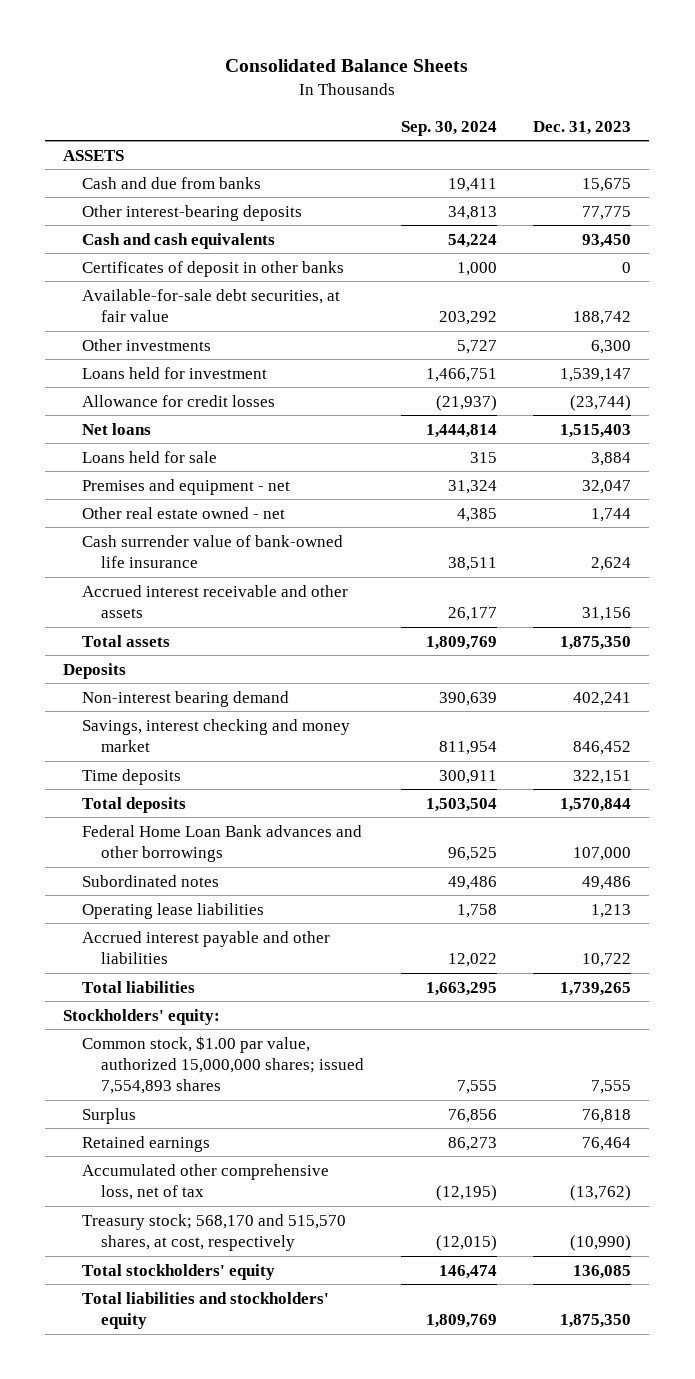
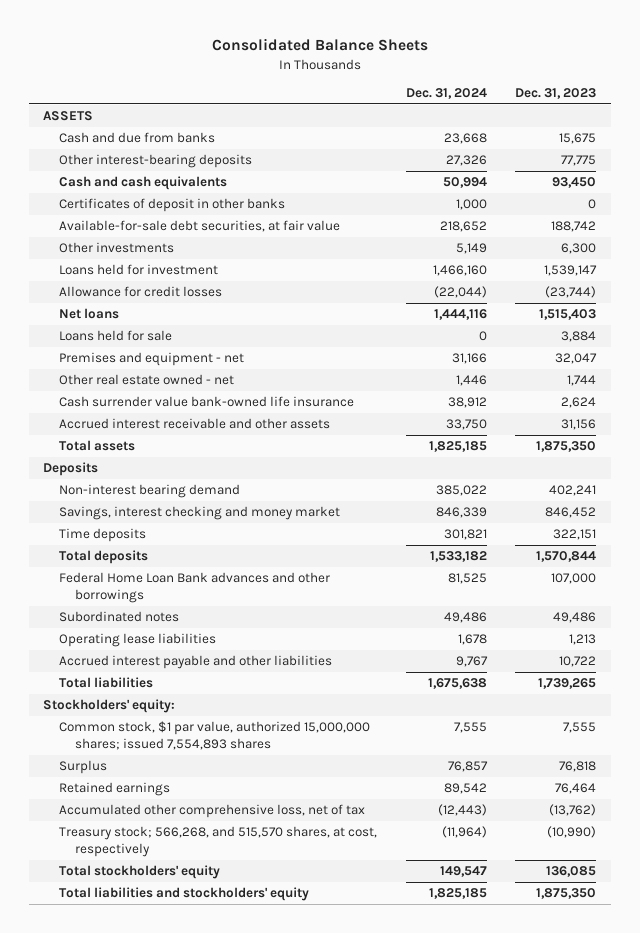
[400,120,497,136] Sep. 30, 2024 -> none
none -> [405,88,487,100] Dec. 31, 2024
[82,534,344,568] Cash surrender value of bank-owned life insurance -> [59,396,355,408] Cash surrender value bank-owned life insurance
[82,1035,365,1095] Common stock, $1.00 par value, authorized 15,000,000 shares; issued 7,554,893 shares -> [59,721,371,751] Common stock, $1 par value, authorized 15,000,000 shares; issued 7,554,893 shares
[82,1213,347,1251] Treasury stock; 568,170 and 515,570 shares, at cost, respectively -> [59,826,378,858] Treasury stock; 566,268, and 515,570 shares, at cost, respectively

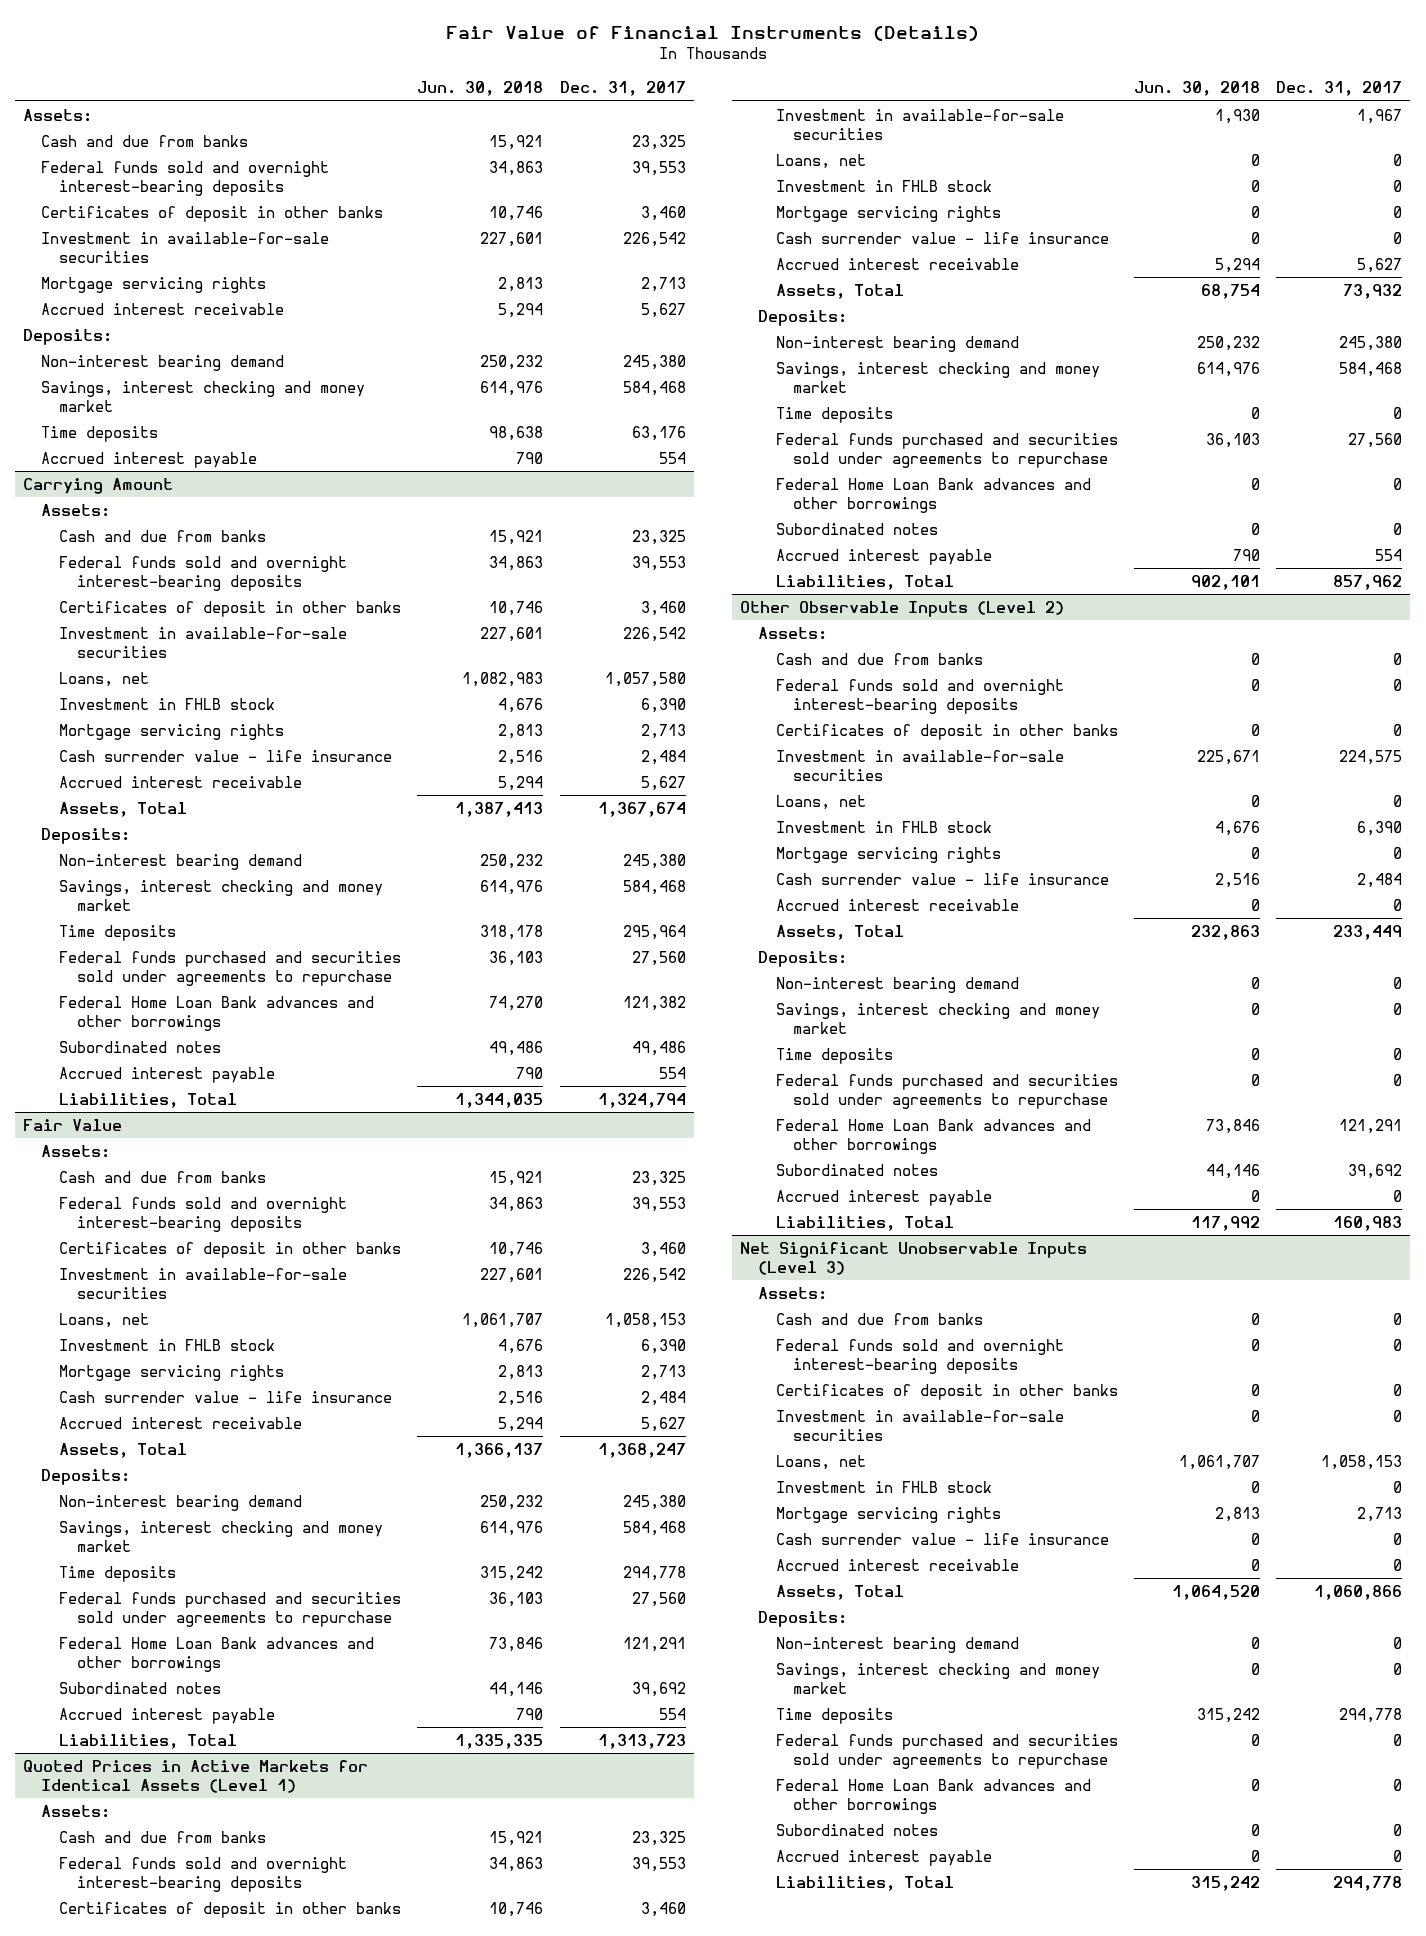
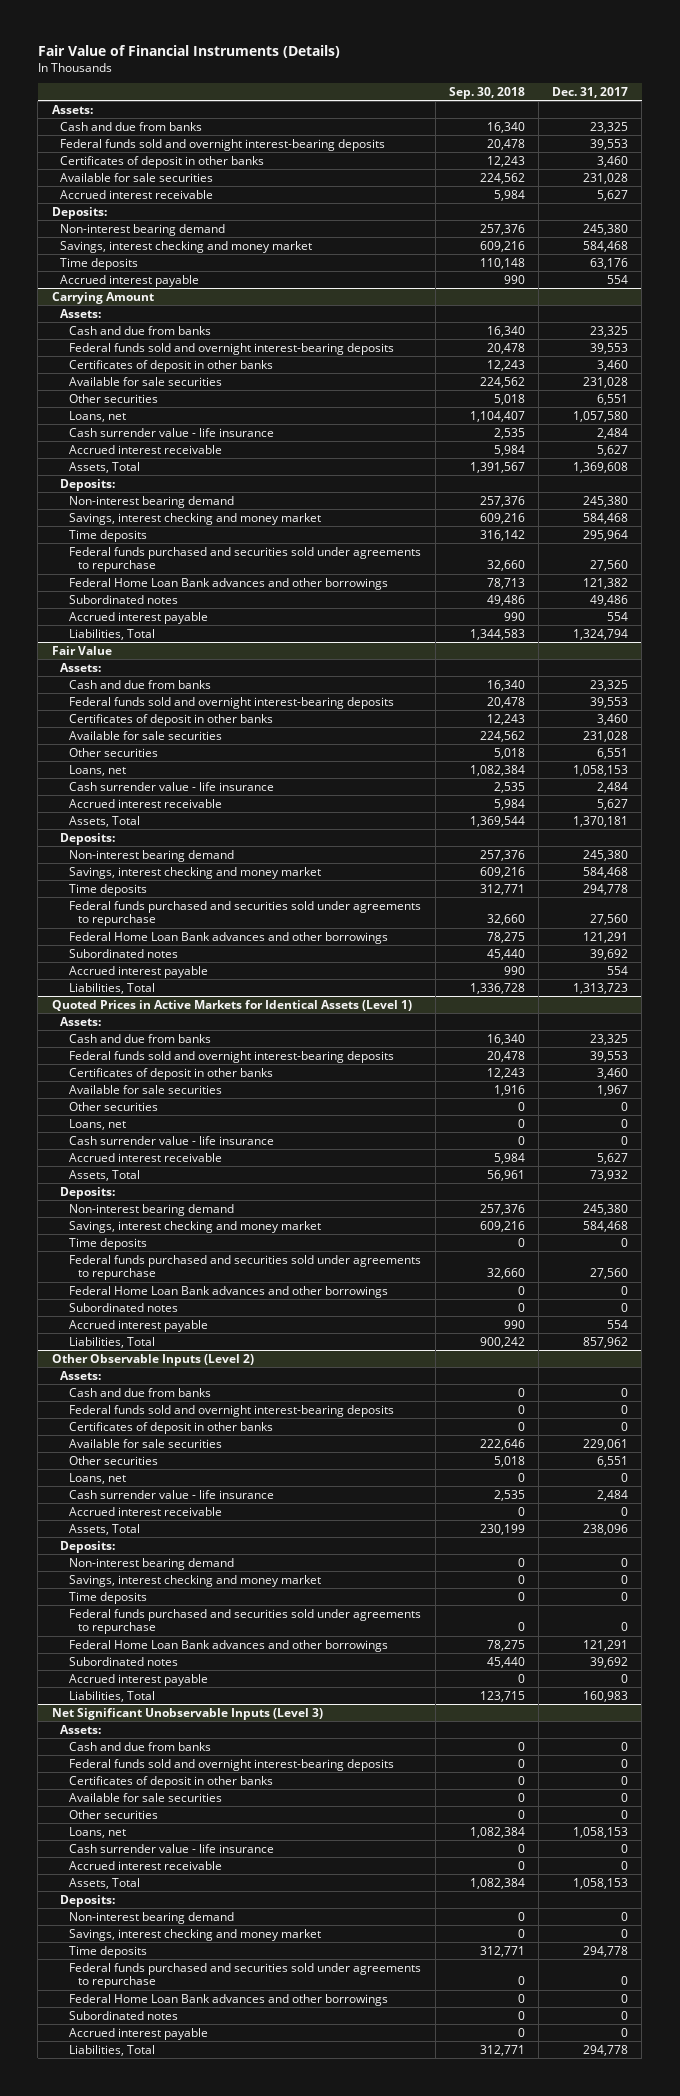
[417,81,544,97] Jun. 30, 2018 -> none
none -> [448,86,525,99] Sep. 30, 2018
[41,276,267,293] Mortgage servicing rights -> none
[41,231,330,264] Investment in available-for-sale securities -> [60,172,214,182] Available for sale securities
[622,231,686,247] 226,542 -> [583,172,629,184] 231,028
[59,626,348,659] Investment in available-for-sale securities -> [69,376,223,386] Available for sale securities
[622,626,686,642] 226,542 -> [583,376,629,388] 231,028
none -> [69,393,159,403] Other securities
[59,697,276,710] Investment in FHLB stock -> none
[59,723,285,740] Mortgage servicing rights -> none
[597,801,686,817] 1,367,674 -> [573,461,629,473] 1,369,608
[59,1267,348,1300] Investment in available-for-sale securities -> [69,730,223,740] Available for sale securities
[622,1267,686,1283] 226,542 -> [583,730,629,742] 231,028
none -> [69,747,159,757] Other securities
[59,1338,276,1351] Investment in FHLB stock -> none
[59,1364,285,1381] Mortgage servicing rights -> none
[597,1442,686,1458] 1,368,247 -> [573,815,629,827] 1,370,181
[775,108,1064,141] Investment in available-for-sale securities -> [69,1084,223,1094] Available for sale securities
none -> [69,1101,159,1111] Other securities
[775,179,992,192] Investment in FHLB stock -> none
[775,205,1001,222] Mortgage servicing rights -> none
[775,749,1064,782] Investment in available-for-sale securities -> [69,1438,223,1448] Available for sale securities
[1339,749,1403,765] 224,575 -> [583,1438,629,1450] 229,061
none -> [69,1455,159,1465] Other securities
[775,820,992,833] Investment in FHLB stock -> none
[775,846,1001,863] Mortgage servicing rights -> none
[1333,924,1403,940] 233,449 -> [583,1523,629,1535] 238,096
[775,1409,1064,1442] Investment in available-for-sale securities -> [69,1792,223,1802] Available for sale securities
none -> [69,1809,159,1819] Other securities
[775,1480,992,1493] Investment in FHLB stock -> none
[775,1506,1001,1523] Mortgage servicing rights -> none
[1314,1584,1403,1600] 1,060,866 -> [573,1877,629,1889] 1,058,153

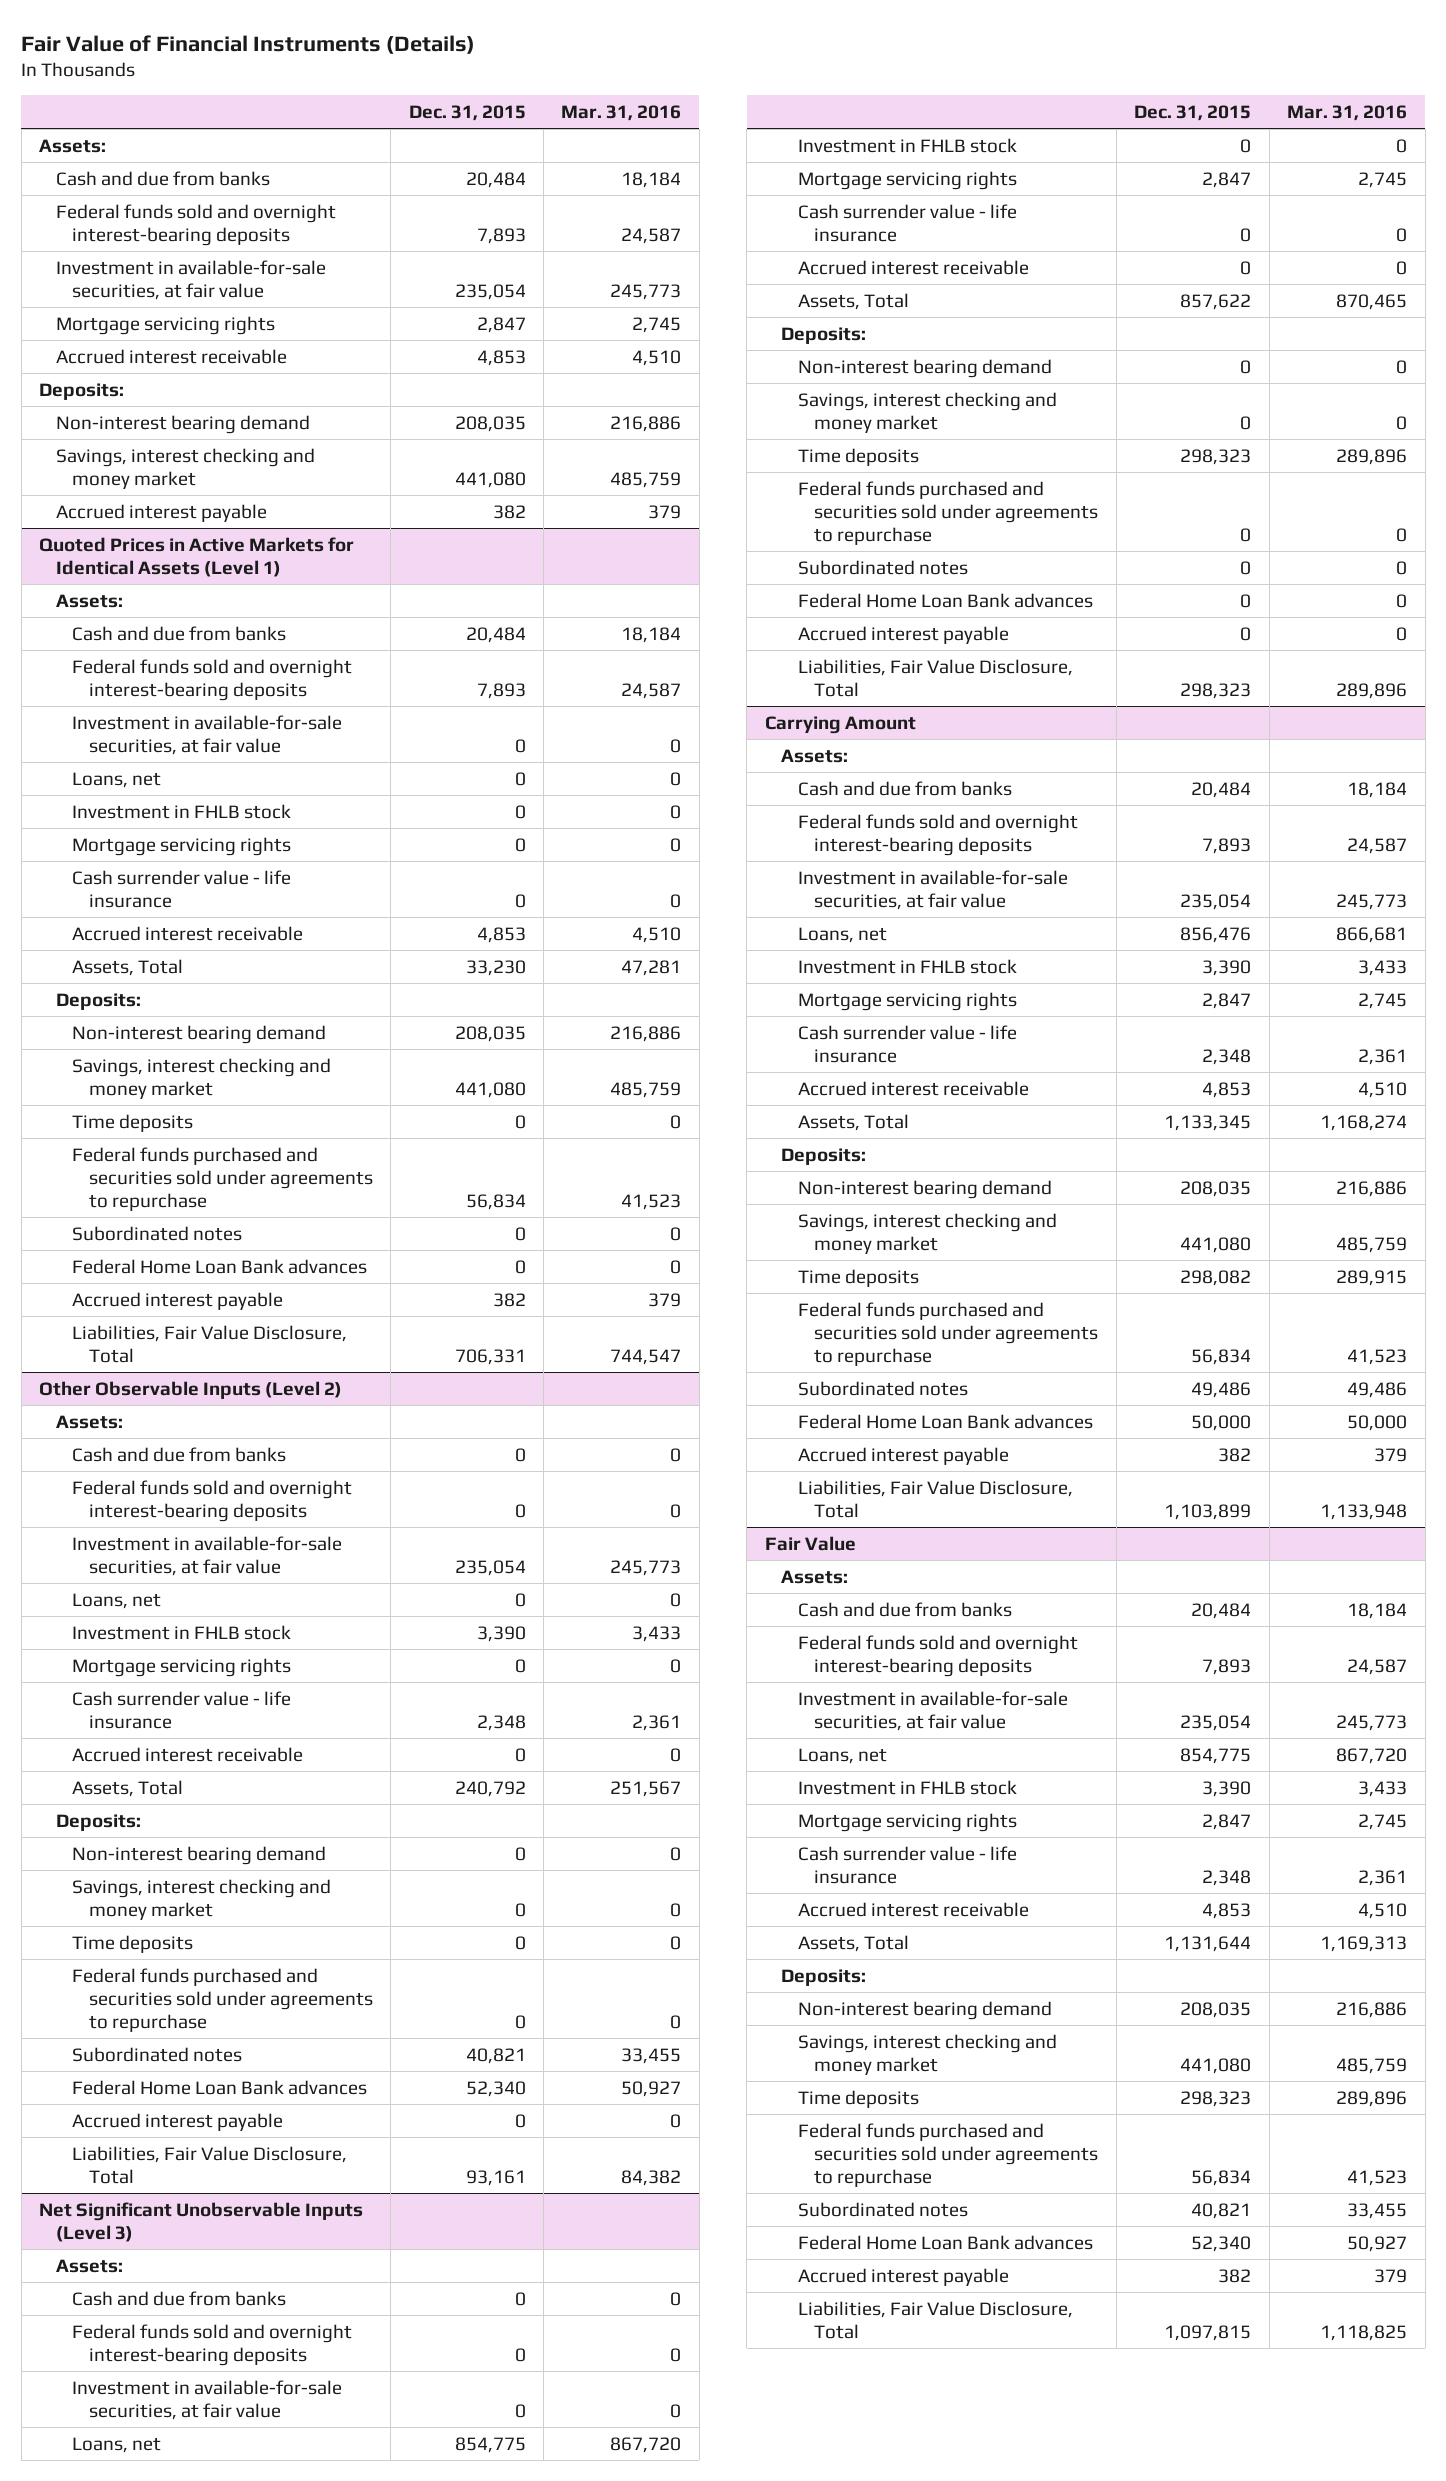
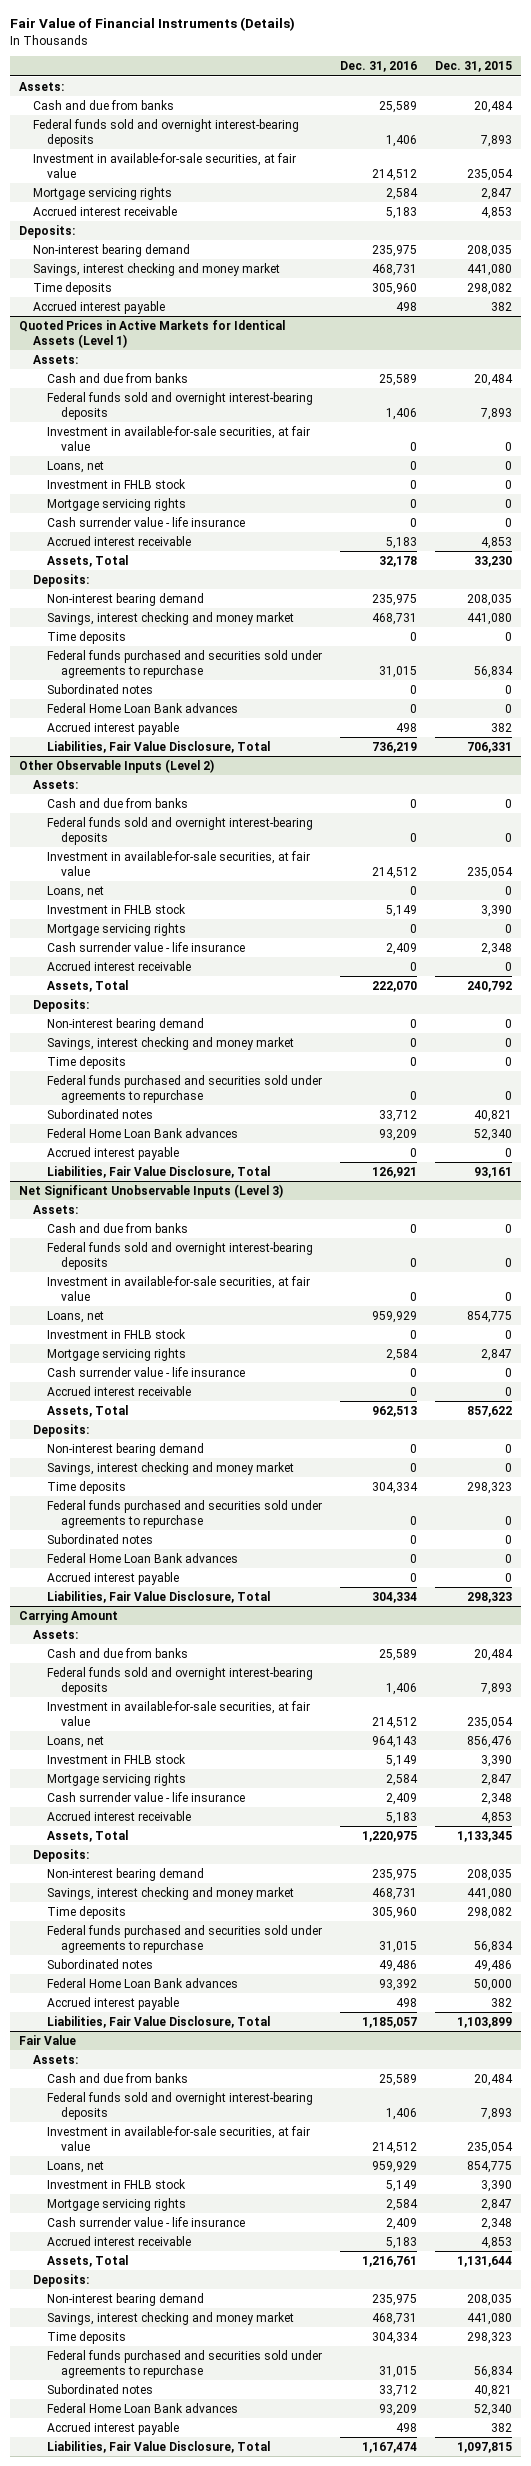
[561,104,682,121] Mar. 31, 2016 -> none
none -> [339,61,417,73] Dec. 31, 2016
none -> [32,281,112,295] Time deposits

